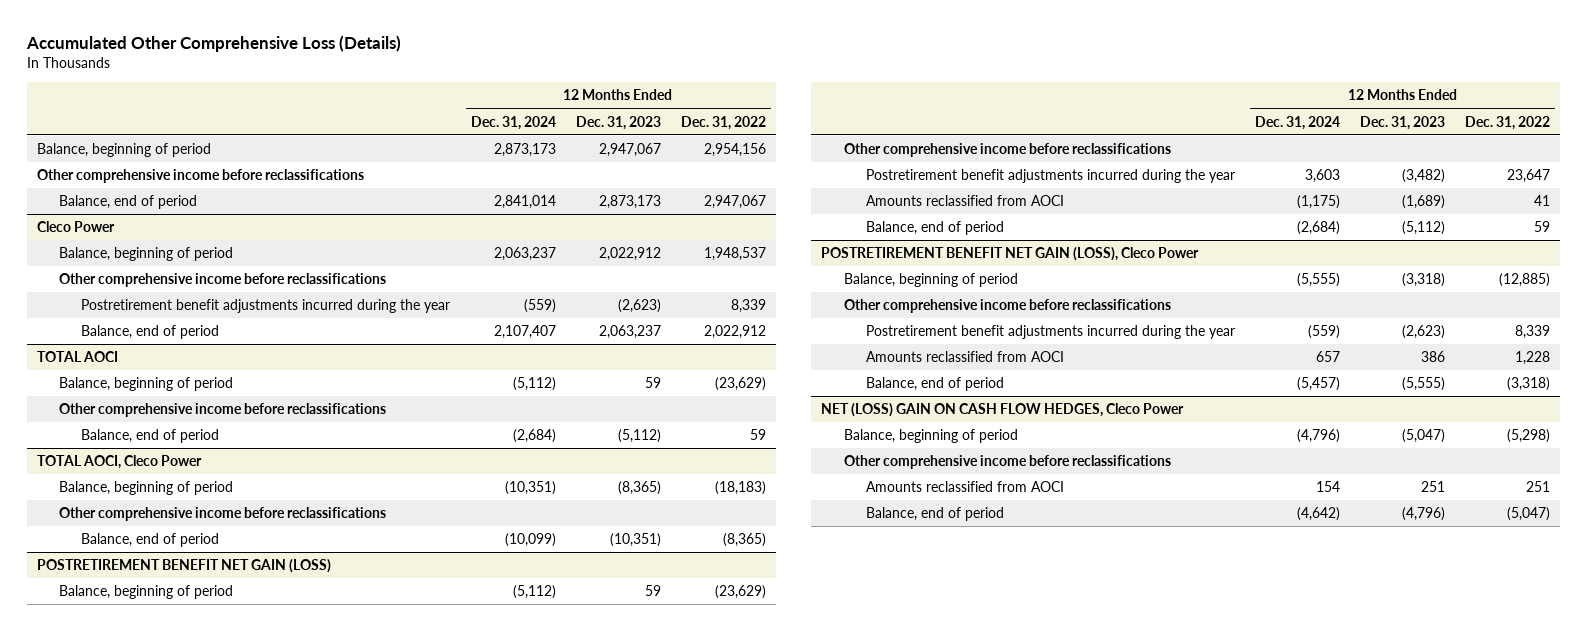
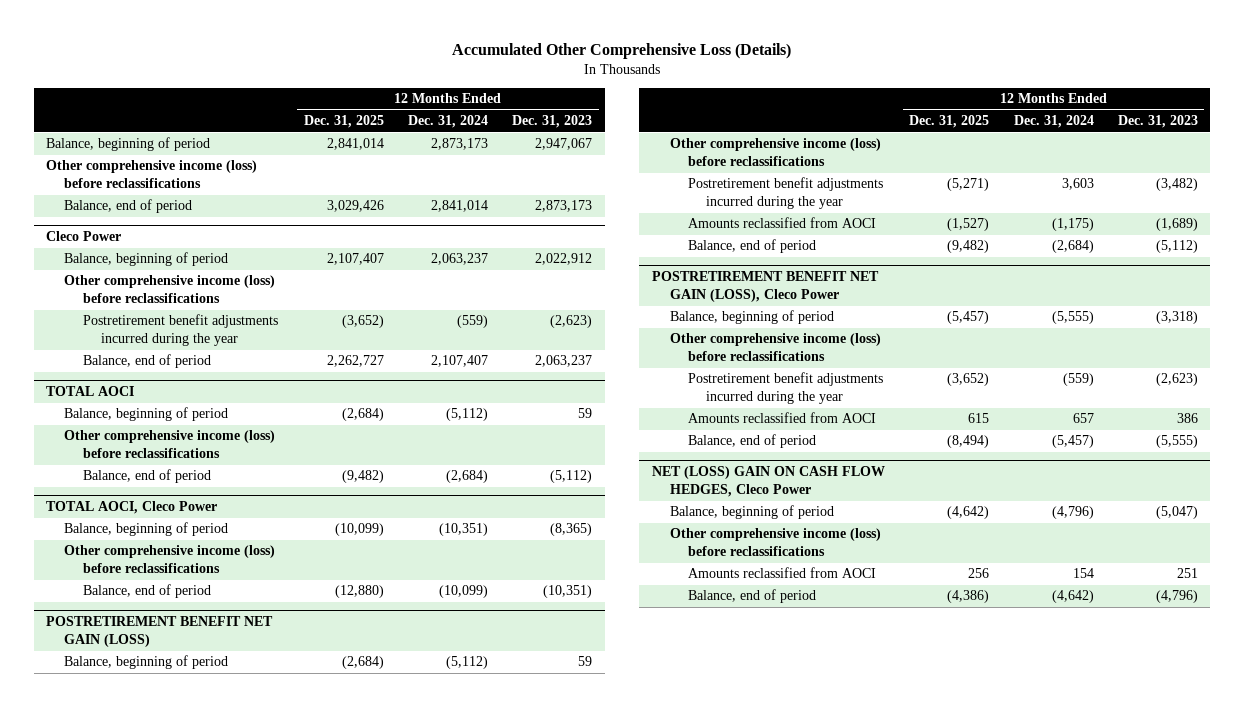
[680,115,766,130] Dec. 31, 2022 -> none
none -> [303,115,384,129] Dec. 31, 2025
[36,169,364,184] Other comprehensive income before reclassifications -> [46,160,258,189] Other comprehensive income (loss) before reclassifications
[59,273,387,288] Other comprehensive income before reclassifications -> [64,275,276,304] Other comprehensive income (loss) before reclassifications
[59,403,387,418] Other comprehensive income before reclassifications -> [64,430,276,459] Other comprehensive income (loss) before reclassifications
[59,507,387,522] Other comprehensive income before reclassifications -> [64,545,276,574] Other comprehensive income (loss) before reclassifications
[843,143,1171,158] Other comprehensive income before reclassifications -> [669,138,881,167] Other comprehensive income (loss) before reclassifications
[843,299,1171,314] Other comprehensive income before reclassifications -> [669,333,881,362] Other comprehensive income (loss) before reclassifications
[843,455,1171,470] Other comprehensive income before reclassifications -> [669,528,881,557] Other comprehensive income (loss) before reclassifications

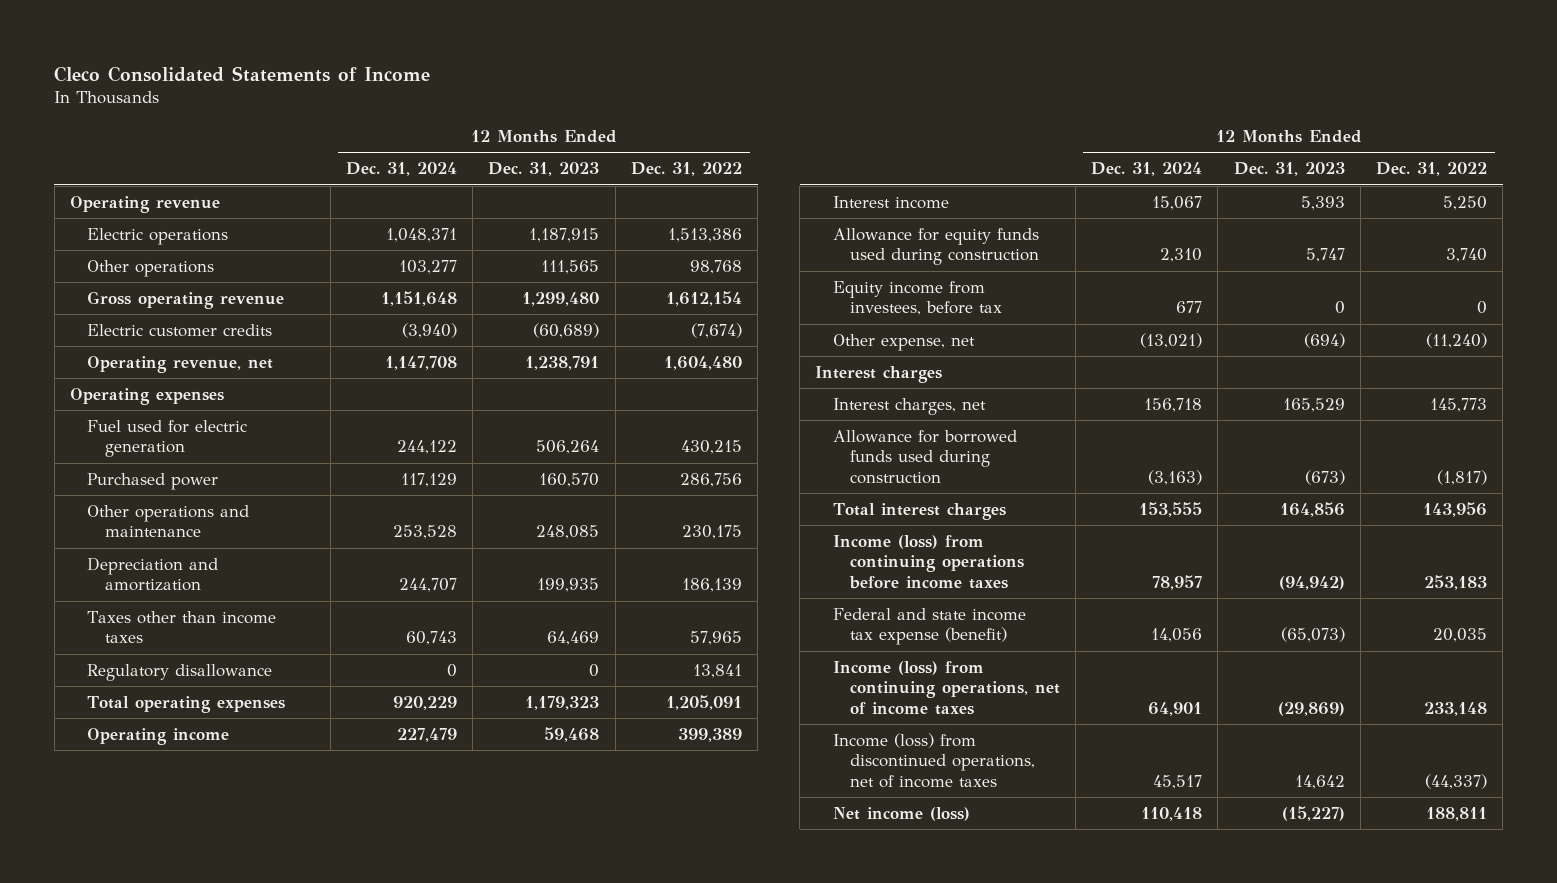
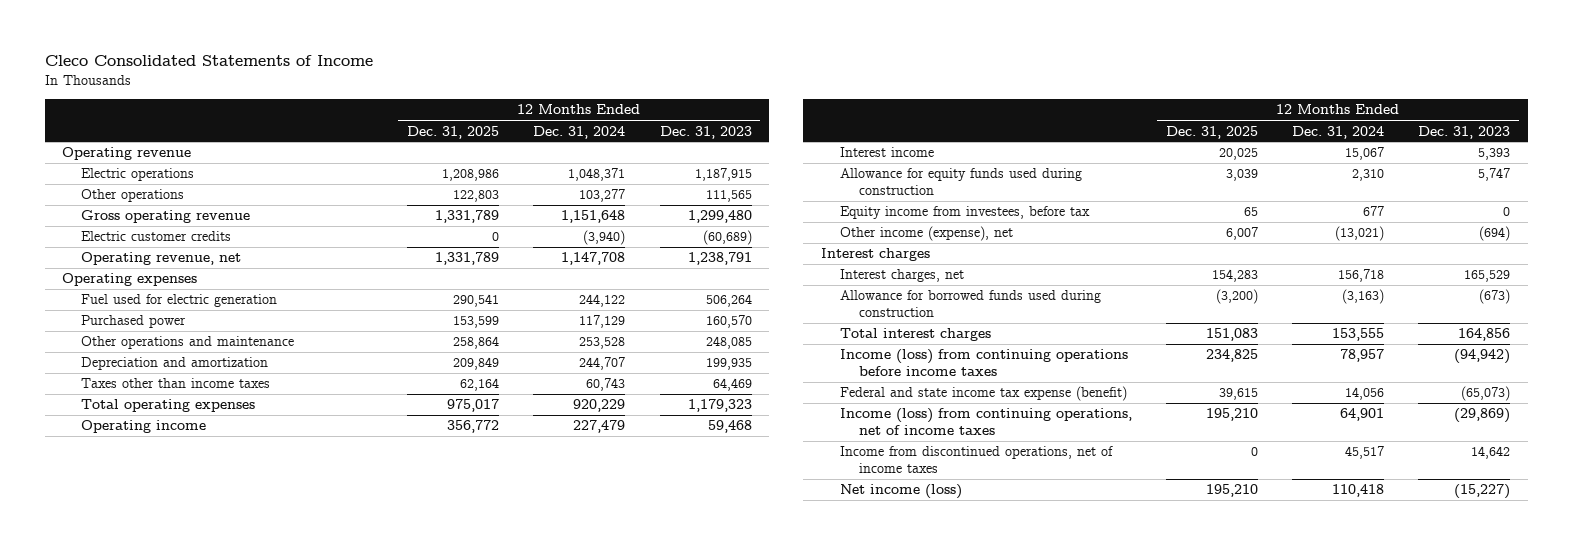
[630,162,742,177] Dec. 31, 2022 -> none
none -> [407,125,500,139] Dec. 31, 2025
[87,663,273,681] Regulatory disallowance -> none
[832,333,975,351] Other expense, net -> [839,226,1013,242] Other income (expense), net
[832,732,1035,788] Income (loss) from discontinued operations, net of income taxes -> [839,446,1113,474] Income from discontinued operations, net of income taxes

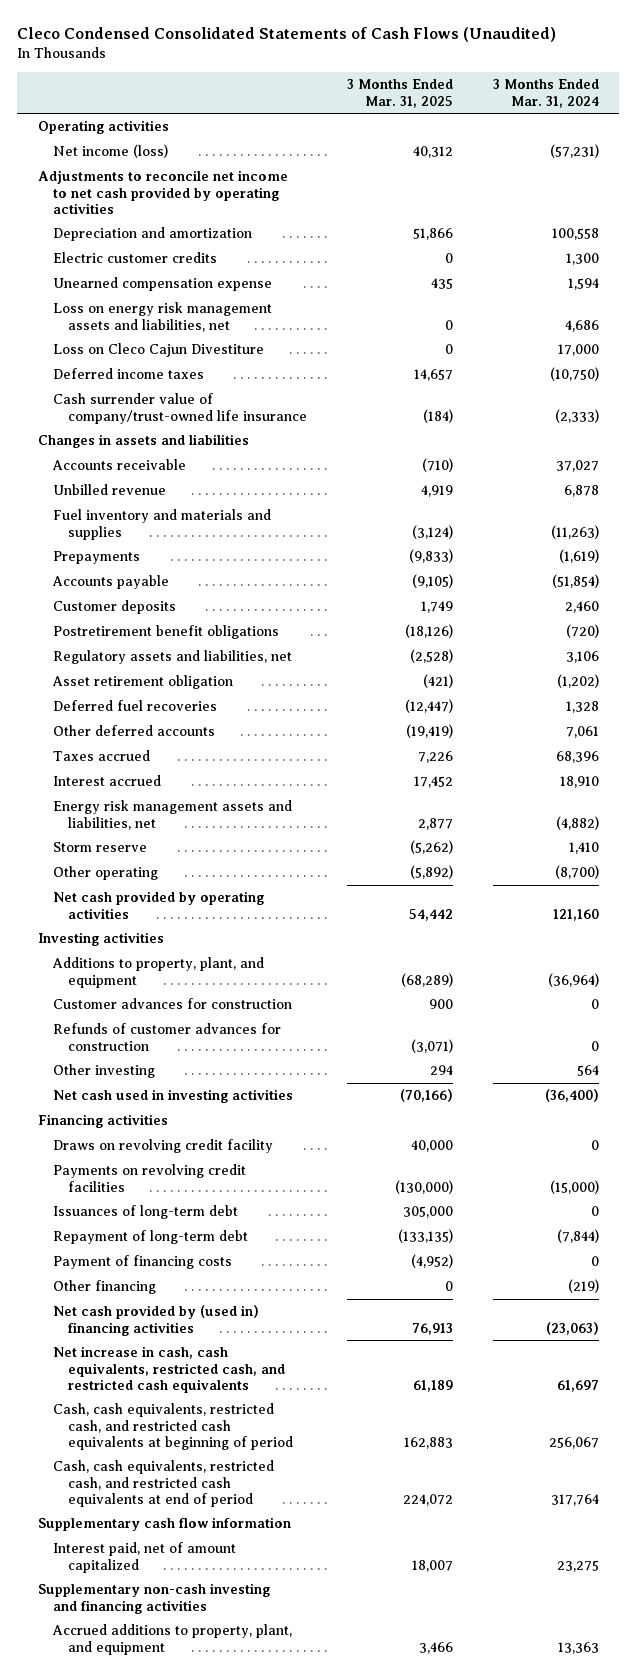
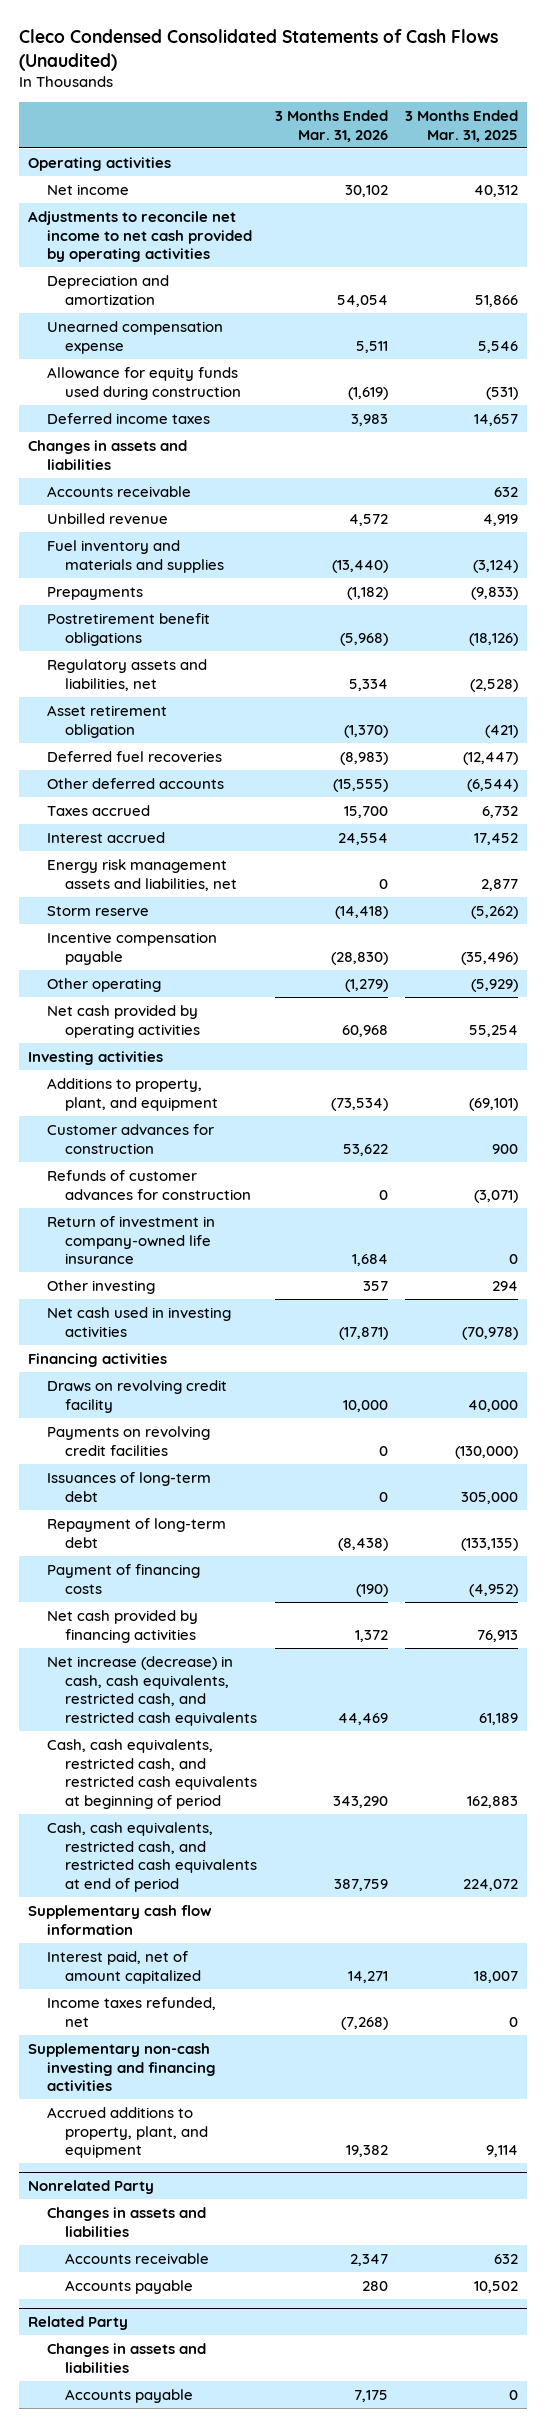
[492,79,599,108] 3 Months Ended Mar. 31, 2024 -> none
none -> [274,110,388,142] 3 Months Ended Mar. 31, 2026
[52,144,168,159] Net income (loss) -> [46,183,129,195] Net income
[52,252,217,264] Electric customer credits -> none
[52,302,272,332] Loss on energy risk management assets and liabilities, net -> none
[52,343,264,358] Loss on Cleco Cajun Divestiture -> none
[430,278,453,290] 435 -> [478,340,519,353] 5,546
none -> [46,366,242,400] Allowance for equity funds used during construction
[52,393,307,424] Cash surrender value of company/trust-owned life insurance -> none
[421,458,453,473] (710) -> [494,486,519,497] 632
[51,575,169,590] Accounts payable -> none
[52,600,176,615] Customer deposits -> none
[405,724,453,739] (19,419) -> [467,778,519,792] (6,544)
[417,751,453,764] 7,226 -> [482,805,519,818] 6,732
none -> [46,931,217,965] Incentive compensation payable
[409,865,453,880] (5,892) -> [471,978,519,992] (5,929)
[408,908,453,921] 54,442 -> [469,1024,519,1037] 55,254
[400,972,453,987] (68,289) -> [469,1097,519,1111] (69,101)
none -> [46,1215,215,1265] Return of investment in company-owned life insurance
[399,1089,453,1103] (70,166) -> [462,1326,519,1340] (70,978)
[52,1280,156,1295] Other financing -> none
[52,1305,259,1336] Net cash provided by (used in) financing activities -> [46,1609,198,1643] Net cash provided by financing activities
[52,1346,285,1393] Net increase in cash, cash equivalents, restricted cash, and restricted cash equivalents -> [46,1655,258,1726] Net increase (decrease) in cash, cash equivalents, restricted cash, and restricted cash equivalents
none -> [46,1996,216,2027] Income taxes refunded, net
[418,1641,453,1654] 3,466 -> [486,2145,519,2158] 9,114
none -> [27,2180,154,2195] Nonrelated Party
none -> [46,2206,206,2237] Changes in assets and liabilities
none -> [65,2252,210,2264] Accounts receivable
none -> [65,2279,194,2294] Accounts payable
none -> [27,2316,128,2331] Related Party
none -> [46,2342,206,2373] Changes in assets and liabilities
none -> [65,2388,194,2403] Accounts payable

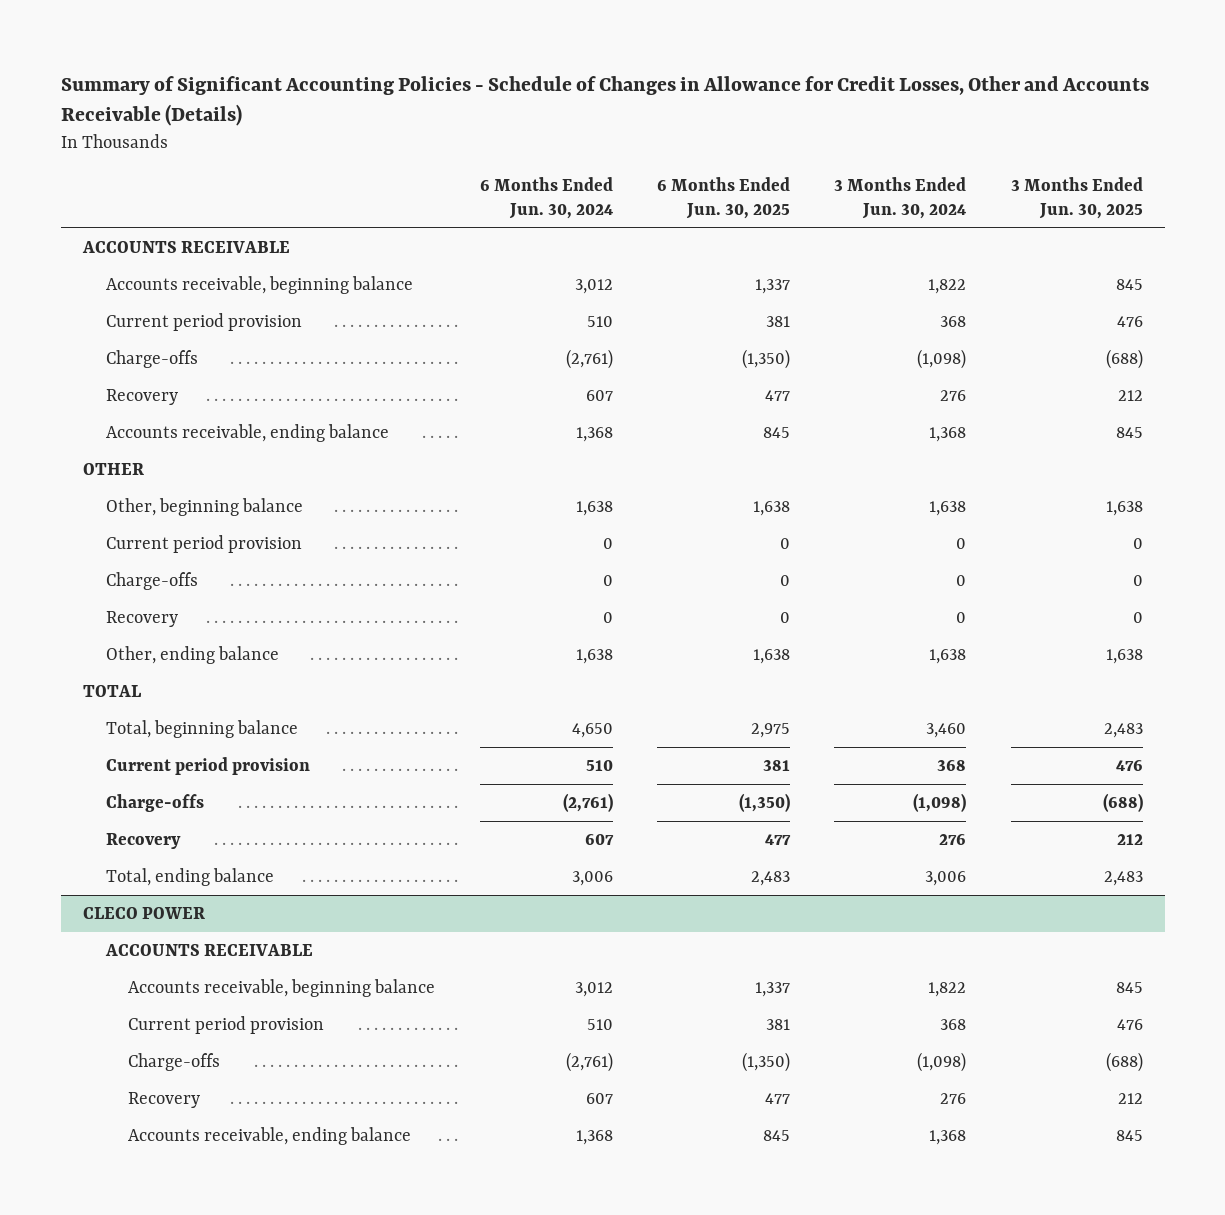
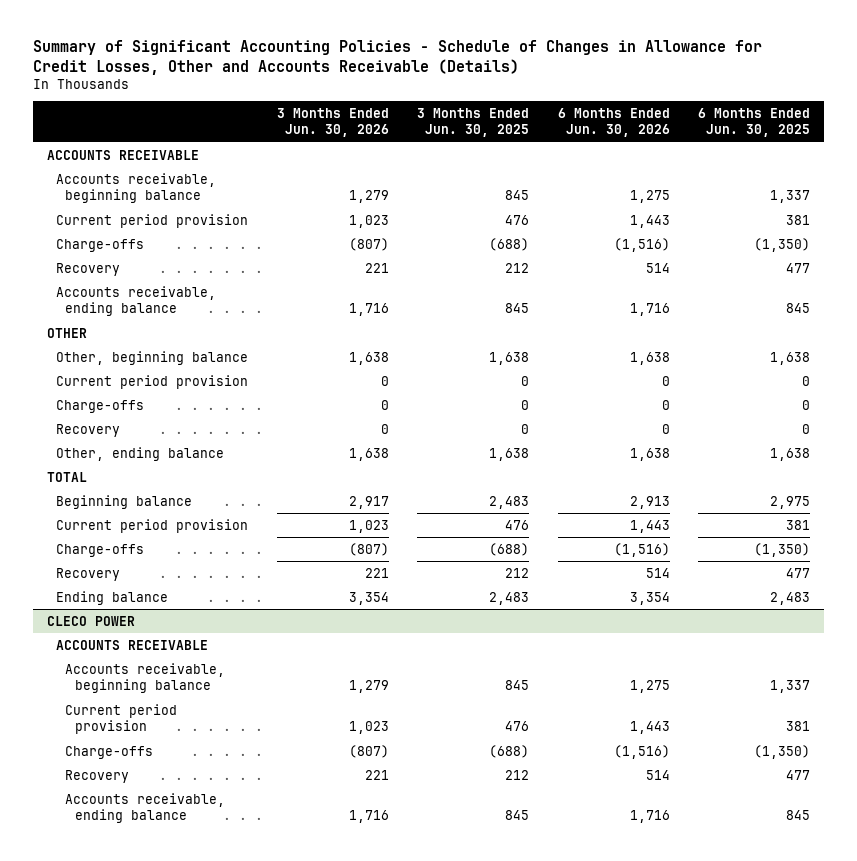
[479,177,613,219] 6 Months Ended Jun. 30, 2024 -> none
[834,177,967,219] 3 Months Ended Jun. 30, 2024 -> none
none -> [276,108,389,138] 3 Months Ended Jun. 30, 2026
none -> [557,108,670,138] 6 Months Ended Jun. 30, 2026
[105,719,298,738] Total, beginning balance -> [56,494,193,509] Beginning balance
[105,867,274,886] Total, ending balance -> [56,590,169,605] Ending balance

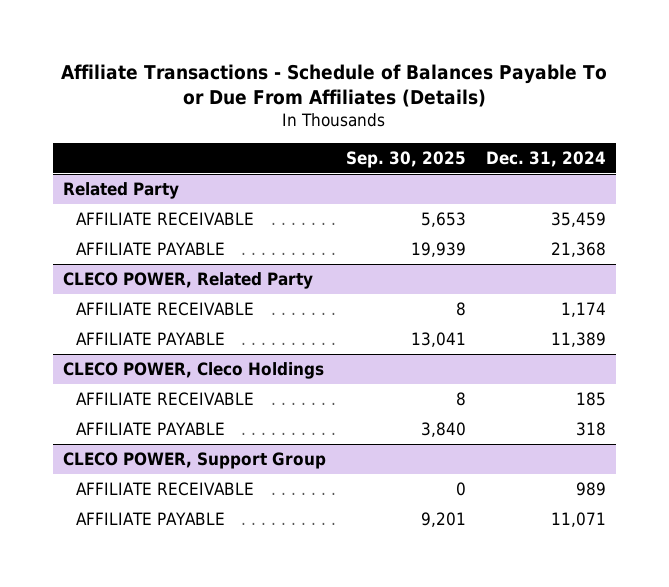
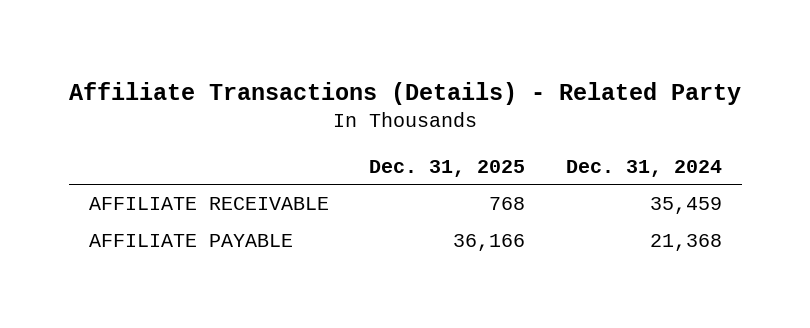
[61,63,608,108] Affiliate Transactions - Schedule of Balances Payable To or Due From Affiliates (Details) -> [69,82,742,106] Affiliate Transactions (Details) - Related Party
[345,150,466,168] Sep. 30, 2025 -> none
none -> [369,159,526,177] Dec. 31, 2025
[62,182,179,200] Related Party -> none
[62,272,313,290] CLECO POWER, Related Party -> none
[76,302,255,317] AFFILIATE RECEIVABLE -> none
[76,332,226,346] AFFILIATE PAYABLE -> none
[62,362,324,380] CLECO POWER, Cleco Holdings -> none
[76,392,255,407] AFFILIATE RECEIVABLE -> none
[76,422,226,436] AFFILIATE PAYABLE -> none
[62,452,326,470] CLECO POWER, Support Group -> none
[76,482,255,497] AFFILIATE RECEIVABLE -> none
[76,512,226,526] AFFILIATE PAYABLE -> none

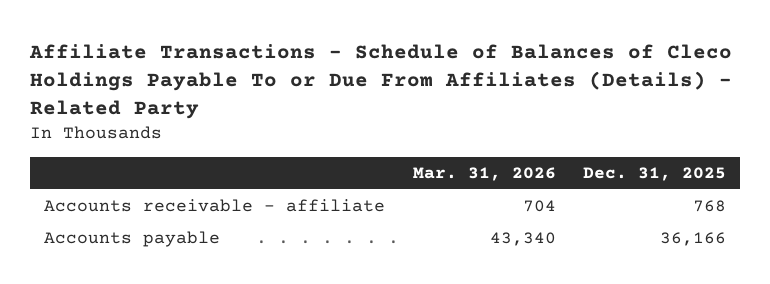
[69,82,742,106] Affiliate Transactions (Details) - Related Party -> [28,43,732,119] Affiliate Transactions - Schedule of Balances of Cleco Holdings Payable To or Due From Affiliates (Details) - Related Party
[565,159,722,177] Dec. 31, 2024 -> none
none -> [412,166,556,181] Mar. 31, 2026
[88,196,329,210] AFFILIATE RECEIVABLE -> [43,199,385,213] Accounts receivable - affiliate
[88,233,293,247] AFFILIATE PAYABLE -> [43,231,220,248] Accounts payable

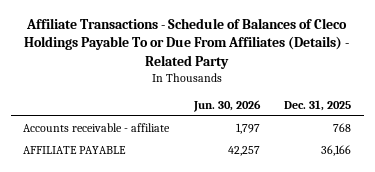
[412,166,556,181] Mar. 31, 2026 -> none
none -> [192,99,261,112] Jun. 30, 2026
[43,231,220,248] Accounts payable -> [23,146,127,155] AFFILIATE PAYABLE

